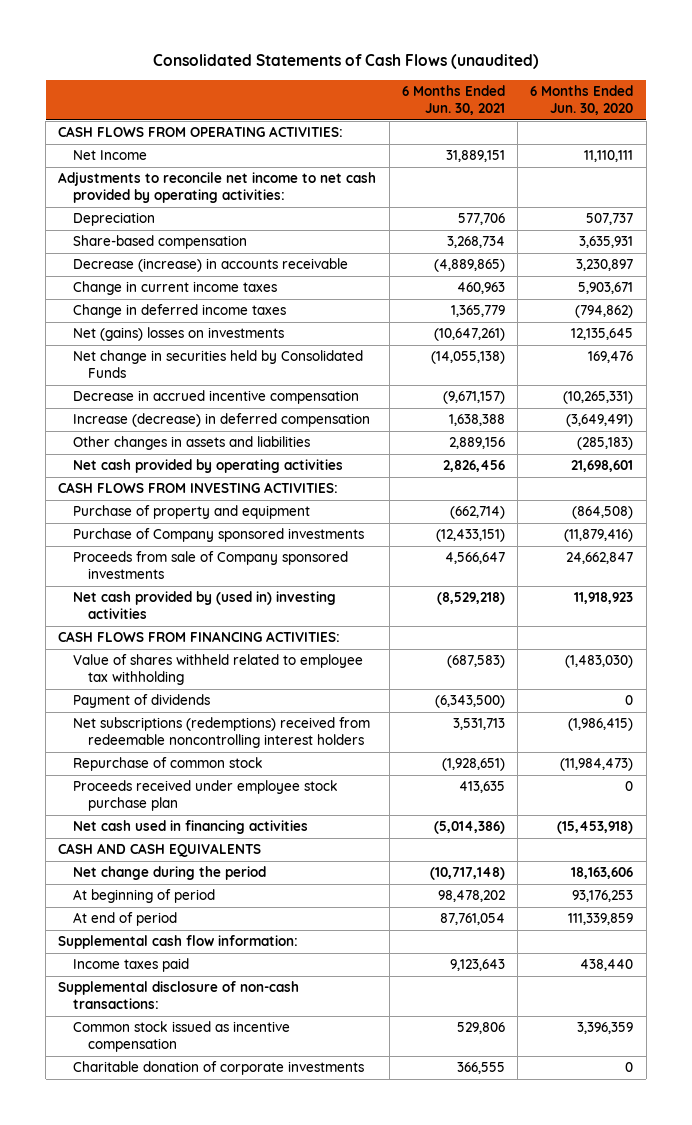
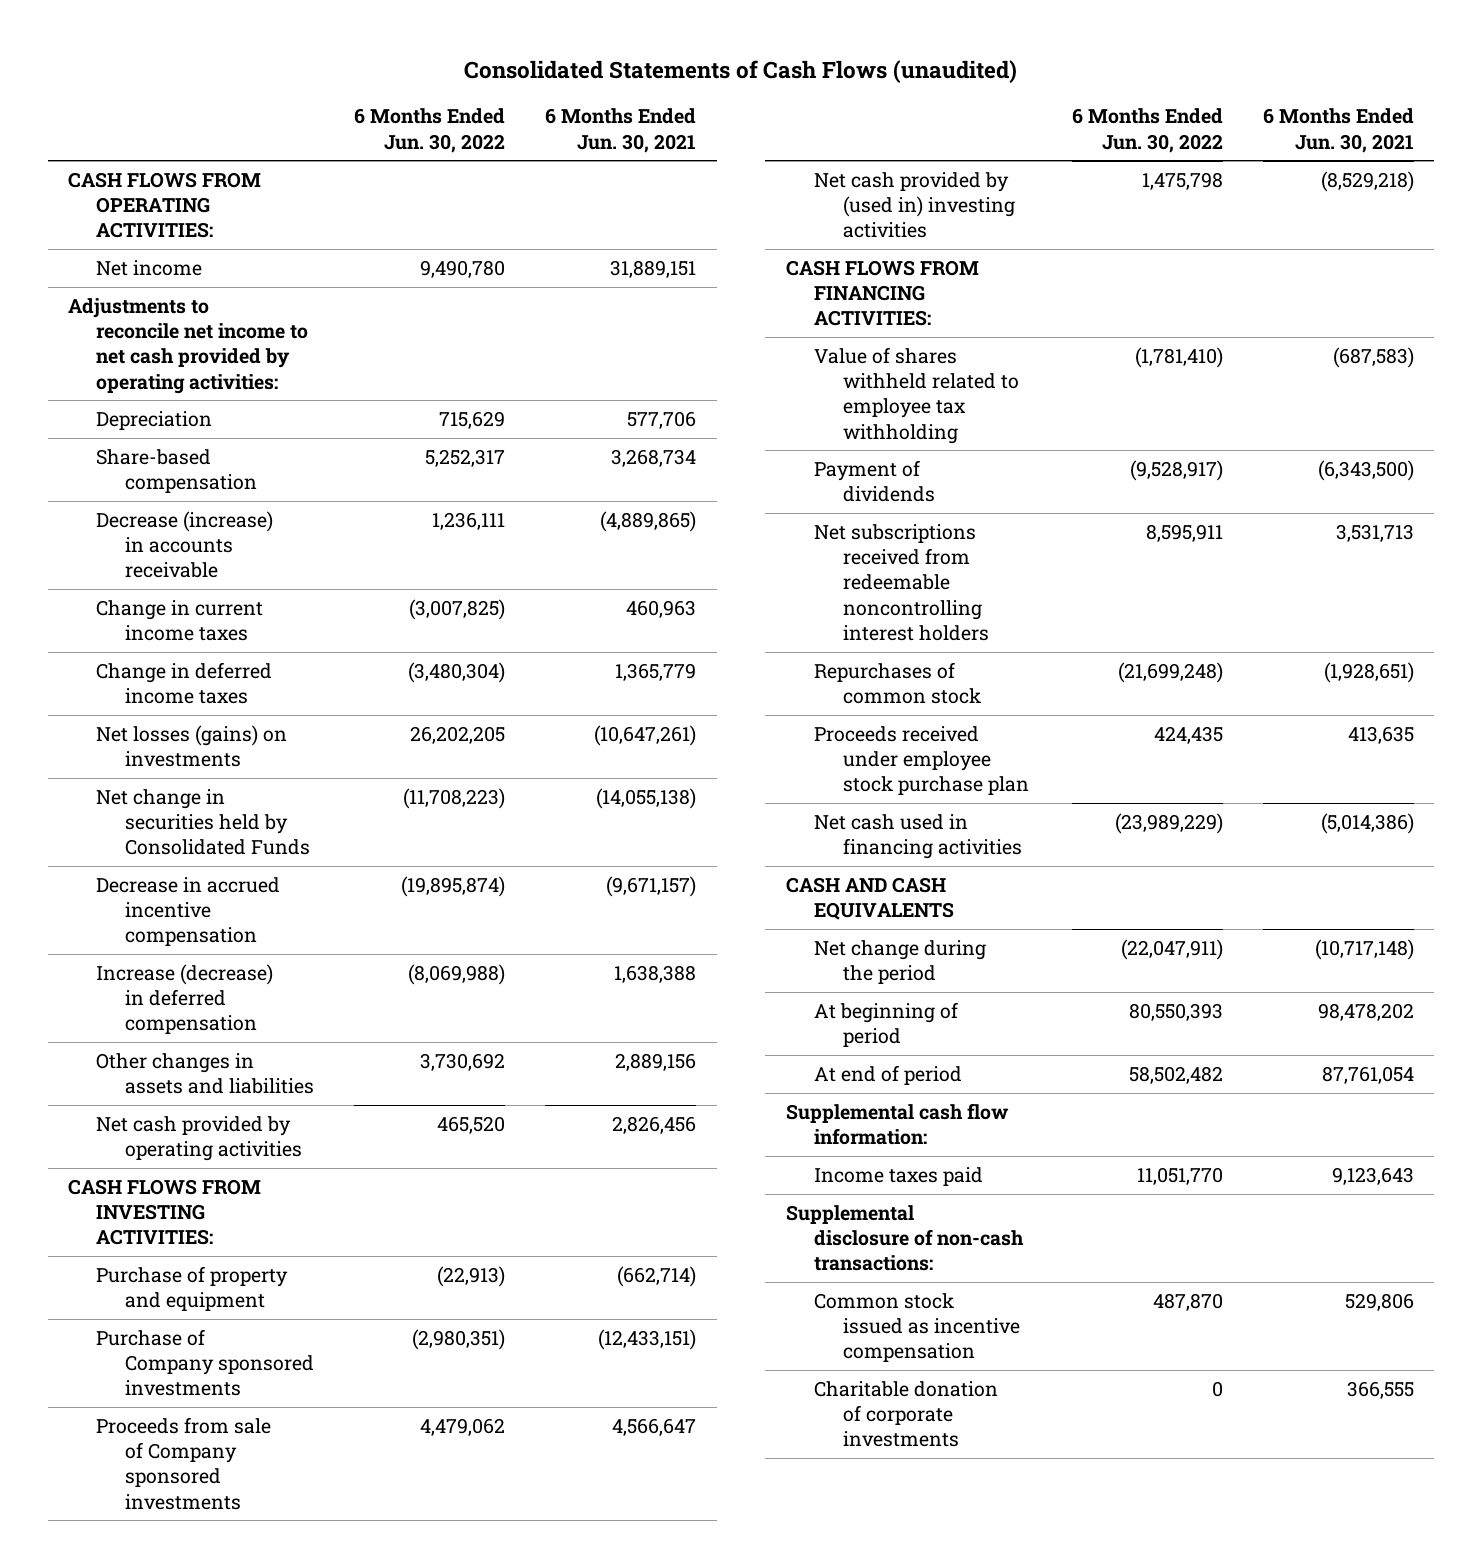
[530,85,634,115] 6 Months Ended Jun. 30, 2020 -> none
none -> [354,108,506,153] 6 Months Ended Jun. 30, 2022
[73,150,148,161] Net Income -> [96,259,203,276] Net income
[73,327,285,342] Net (gains) losses on investments -> [96,724,288,768] Net losses (gains) on investments
[73,717,371,749] Net subscriptions (redemptions) received from redeemable noncontrolling interest holders -> [814,523,989,641] Net subscriptions received from redeemable noncontrolling interest holders
[73,757,264,772] Repurchase of common stock -> [814,661,981,705] Repurchases of common stock

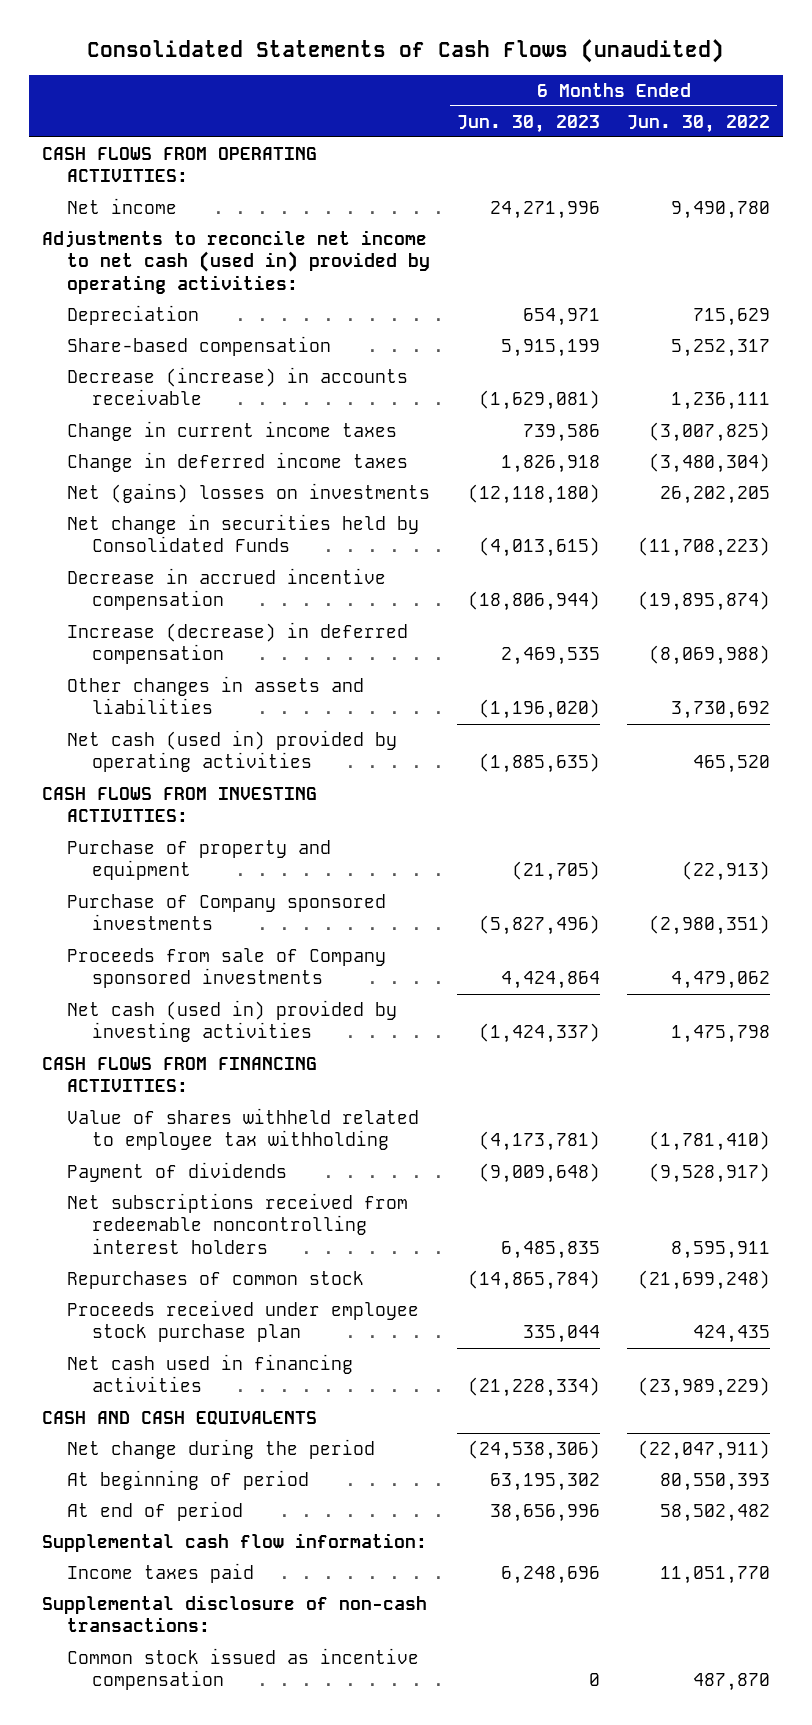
[545,108,697,153] 6 Months Ended Jun. 30, 2021 -> none
none -> [457,114,601,133] Jun. 30, 2023
[67,297,309,394] Adjustments to reconcile net income to net cash provided by operating activities: -> [42,229,431,295] Adjustments to reconcile net income to net cash (used in) provided by operating activities:
[96,724,288,768] Net losses (gains) on investments -> [67,482,431,503] Net (gains) losses on investments
[96,1115,302,1162] Net cash provided by operating activities -> [67,729,398,773] Net cash (used in) provided by operating activities
[814,171,1015,239] Net cash provided by (used in) investing activities -> [67,999,398,1043] Net cash (used in) provided by investing activities
[814,1380,999,1448] Charitable donation of corporate investments -> none

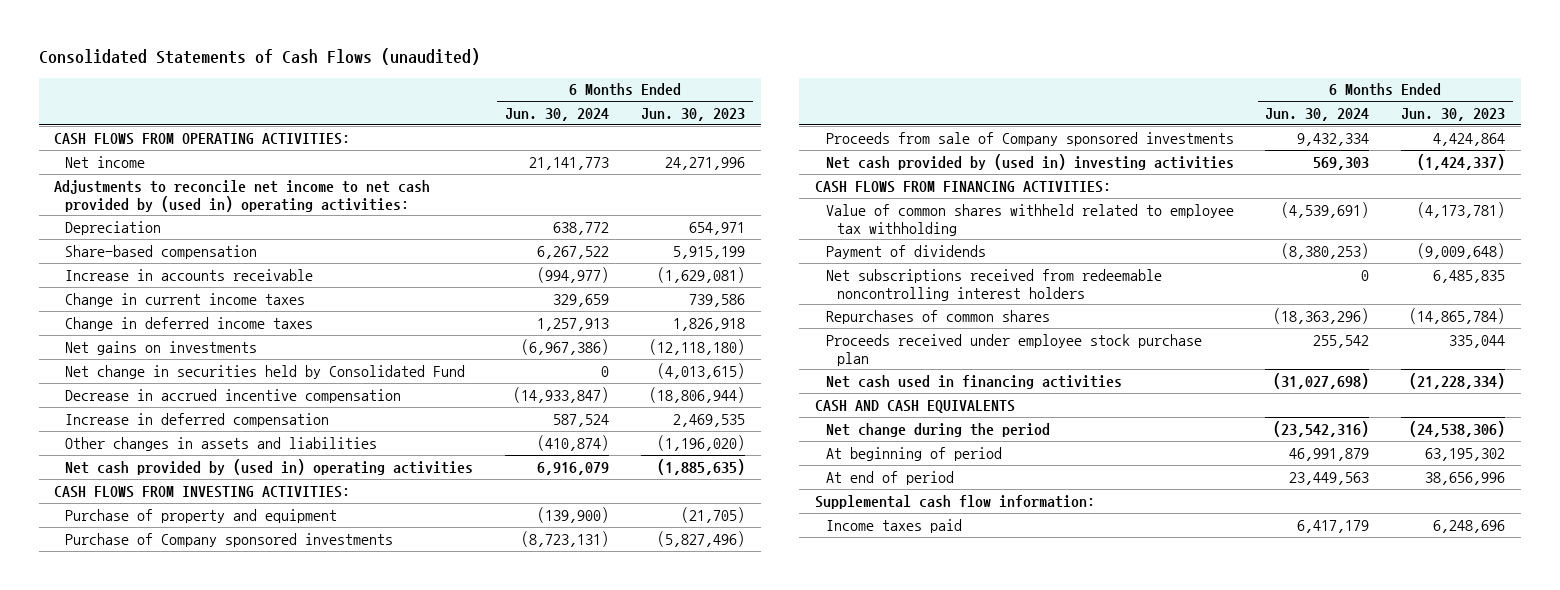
[626,114,770,133] Jun. 30, 2022 -> none
none -> [505,108,610,122] Jun. 30, 2024
[42,229,431,295] Adjustments to reconcile net income to net cash (used in) provided by operating activities: -> [54,179,431,212] Adjustments to reconcile net income to net cash provided by (used in) operating activities:
[67,366,409,406] Decrease (increase) in accounts receivable -> [65,268,314,281] Increase in accounts receivable
[67,482,431,503] Net (gains) losses on investments -> [65,340,258,355] Net gains on investments
[67,513,420,553] Net change in securities held by Consolidated Funds -> [65,364,466,379] Net change in securities held by Consolidated Fund
[67,621,409,665] Increase (decrease) in deferred compensation -> [65,412,330,427] Increase in deferred compensation
[67,729,398,773] Net cash (used in) provided by operating activities -> [65,458,474,475] Net cash provided by (used in) operating activities
[67,999,398,1043] Net cash (used in) provided by investing activities -> [825,153,1234,170] Net cash provided by (used in) investing activities
[67,1107,420,1151] Value of shares withheld related to employee tax withholding -> [825,203,1234,236] Value of common shares withheld related to employee tax withholding
[67,1270,365,1289] Repurchases of common stock -> [825,309,1050,324] Repurchases of common shares
[42,1594,428,1633] Supplemental disclosure of non-cash transactions: -> none
[67,1647,420,1691] Common stock issued as incentive compensation -> none

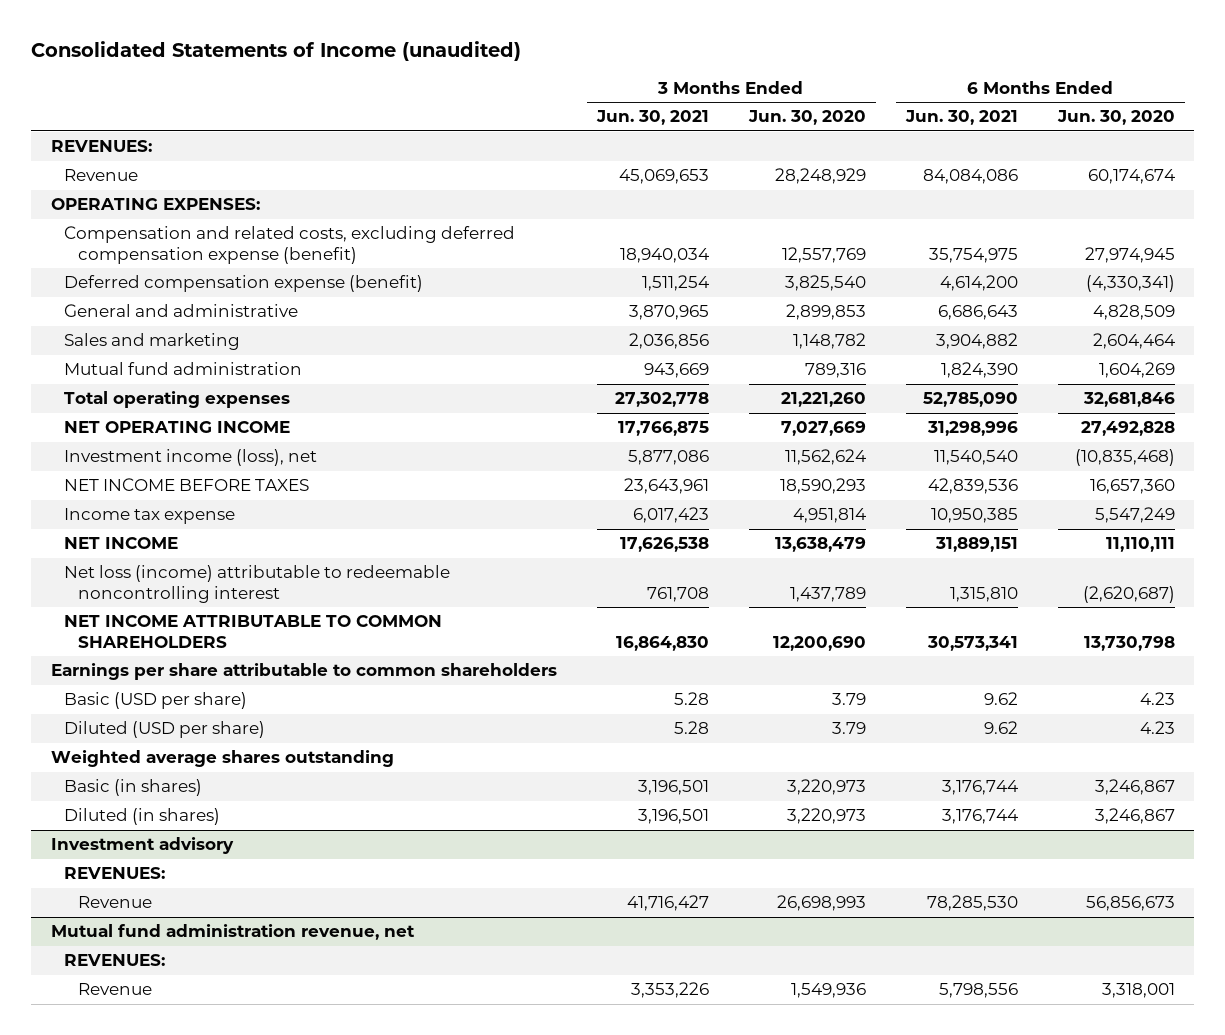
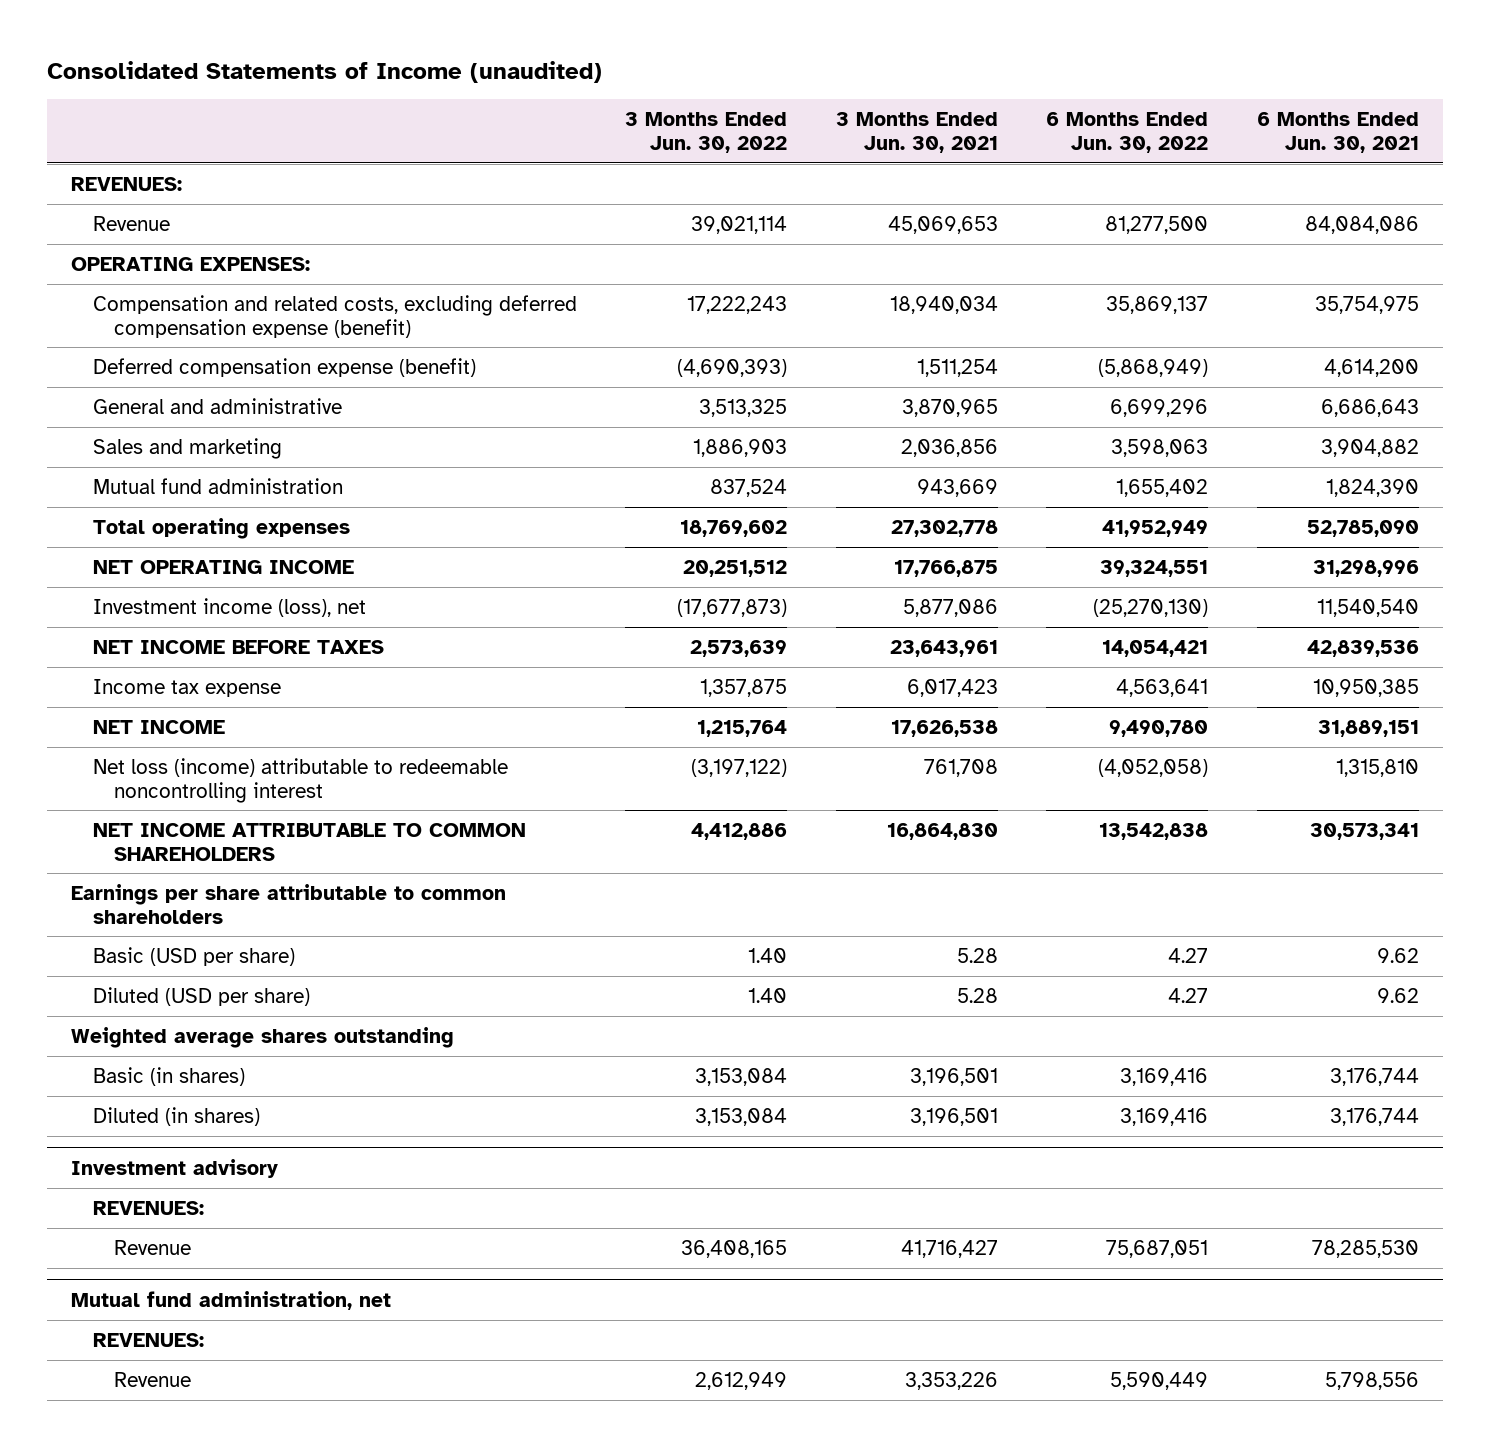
[747,110,866,126] Jun. 30, 2020 -> none
[1056,110,1175,126] Jun. 30, 2020 -> none
none -> [625,112,788,154] 3 Months Ended Jun. 30, 2022
none -> [1046,112,1209,154] 6 Months Ended Jun. 30, 2022
[50,924,415,941] Mutual fund administration revenue, net -> [71,1290,392,1310] Mutual fund administration, net

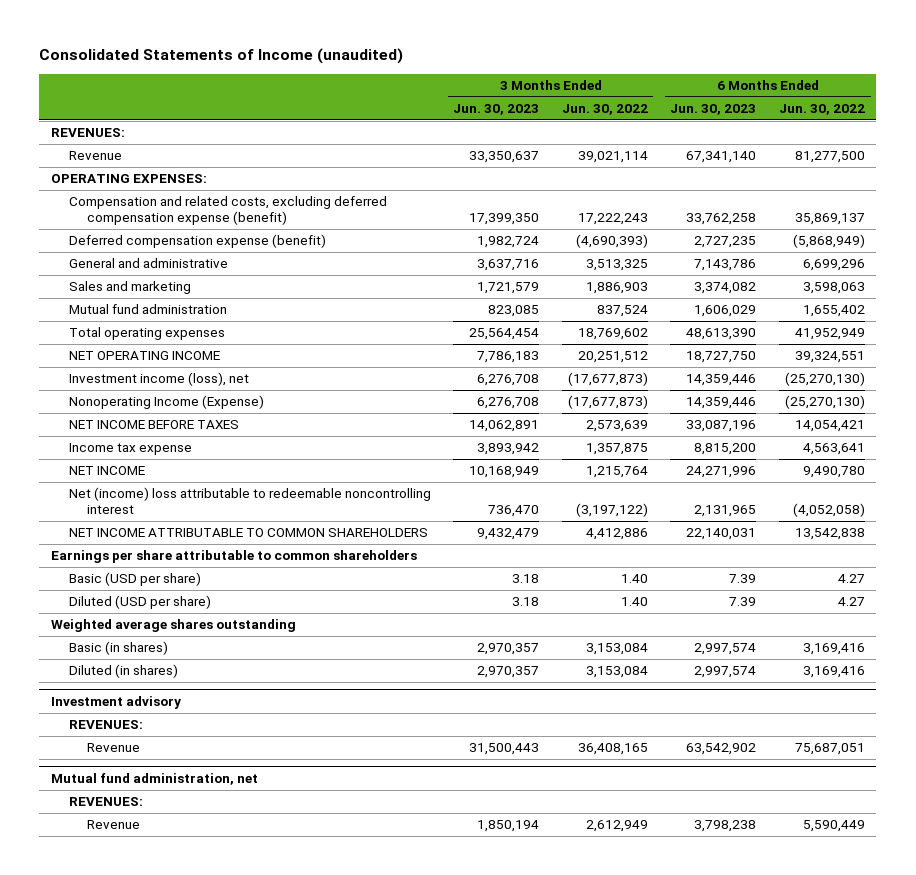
[835,112,998,154] 3 Months Ended Jun. 30, 2021 -> none
[1256,112,1419,154] 6 Months Ended Jun. 30, 2021 -> none
none -> [453,103,540,115] Jun. 30, 2023
none -> [670,103,757,115] Jun. 30, 2023
none -> [68,395,264,410] Nonoperating Income (Expense)
[92,757,508,803] Net loss (income) attributable to redeemable noncontrolling interest -> [68,487,431,515] Net (income) loss attributable to redeemable noncontrolling interest

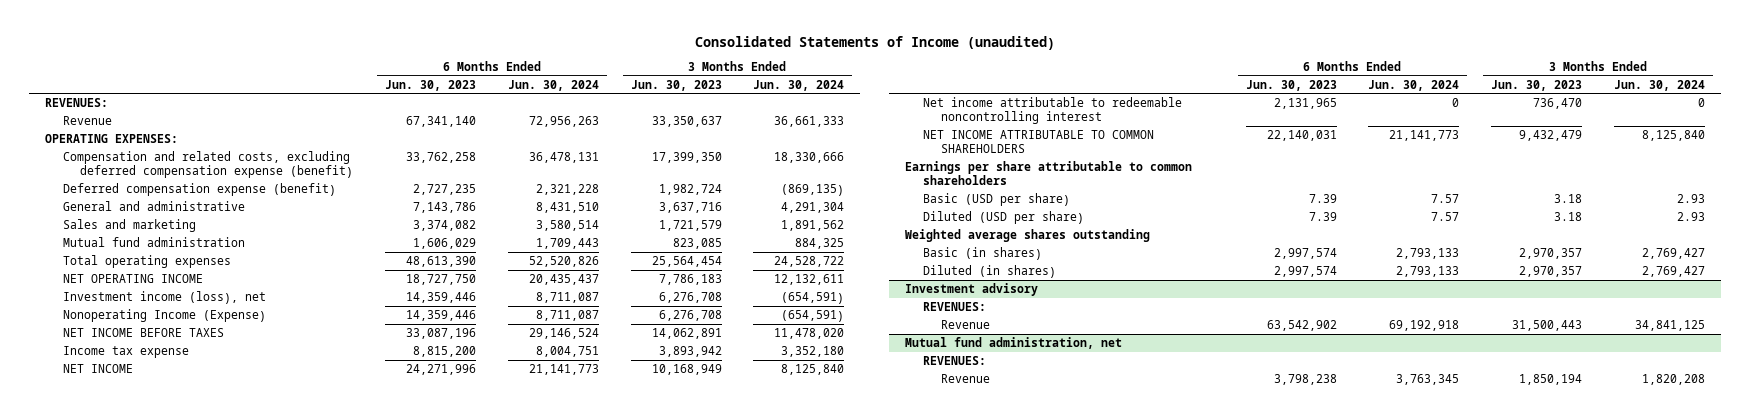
[561,103,648,115] Jun. 30, 2022 -> none
[778,103,865,115] Jun. 30, 2022 -> none
none -> [507,79,599,91] Jun. 30, 2024
none -> [753,79,845,91] Jun. 30, 2024
[68,487,431,515] Net (income) loss attributable to redeemable noncontrolling interest -> [922,96,1182,125] Net income attributable to redeemable noncontrolling interest

